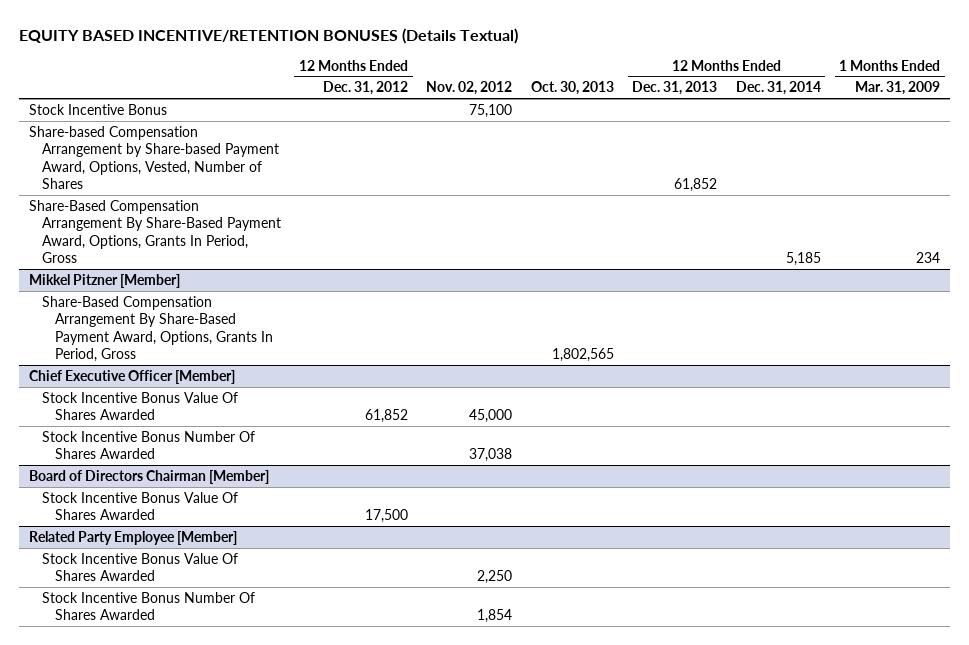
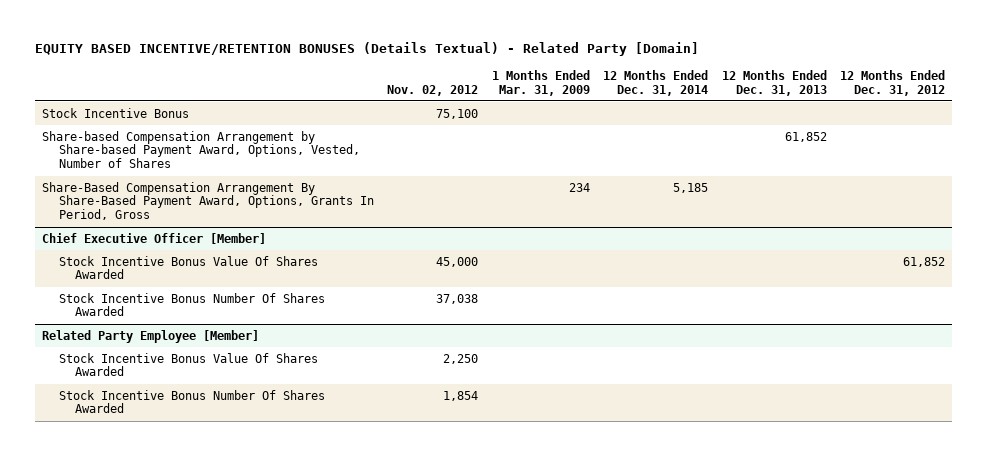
[19,27,519,44] EQUITY BASED INCENTIVE/RETENTION BONUSES (Details Textual) -> [35,41,700,56] EQUITY BASED INCENTIVE/RETENTION BONUSES (Details Textual) - Related Party [Domain]
[530,81,614,96] Oct. 30, 2013 -> none
[28,273,180,288] Mikkel Pitzner [Member] -> none
[41,295,273,363] Share-Based Compensation Arrangement By Share-Based Payment Award, Options, Grants In Period, Gross -> none
[28,469,269,484] Board of Directors Chairman [Member] -> none
[41,491,238,521] Stock Incentive Bonus Value Of Shares Awarded -> none

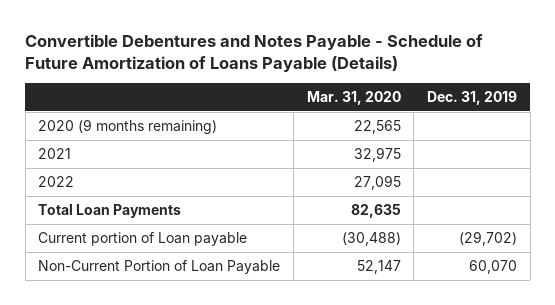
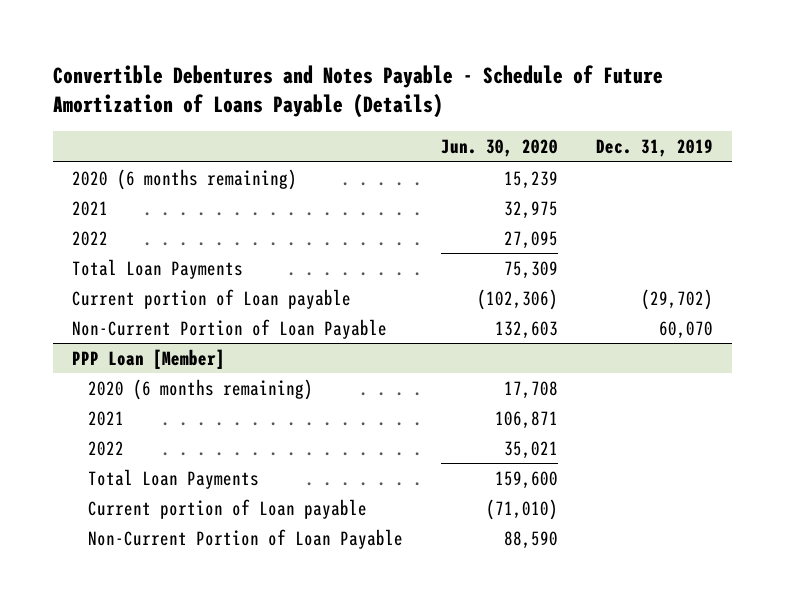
[306,91,401,106] Mar. 31, 2020 -> none
none -> [441,139,559,158] Jun. 30, 2020
[38,118,218,134] 2020 (9 months remaining) -> [72,168,298,190] 2020 (6 months remaining)
none -> [72,348,226,369] PPP Loan [Member]
none -> [88,378,314,400] 2020 (6 months remaining)
none -> [88,410,125,426] 2021
none -> [88,440,125,456] 2022
none -> [88,468,260,489] Total Loan Payments
none -> [88,498,368,519] Current portion of Loan payable
none -> [88,528,404,549] Non-Current Portion of Loan Payable

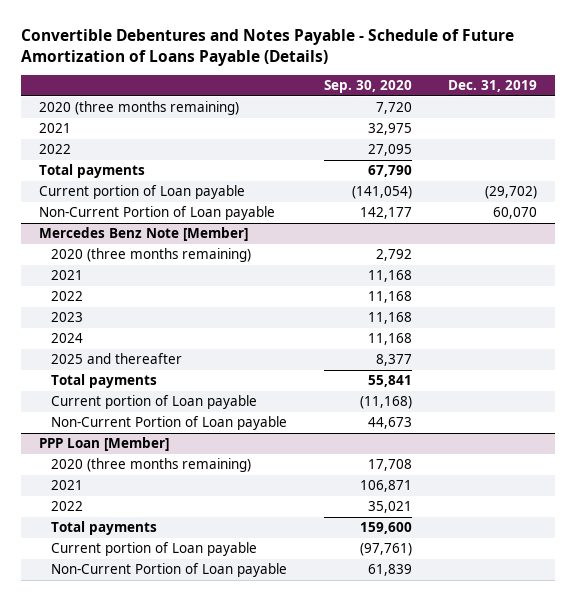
[441,139,559,158] Jun. 30, 2020 -> none
none -> [323,80,412,94] Sep. 30, 2020
[72,168,298,190] 2020 (6 months remaining) -> [38,101,239,116] 2020 (three months remaining)
[72,258,244,279] Total Loan Payments -> [38,164,145,179] Total payments
[72,318,388,339] Non-Current Portion of Loan Payable -> [38,206,275,221] Non-Current Portion of Loan payable
none -> [38,227,248,242] Mercedes Benz Note [Member]
none -> [51,248,252,263] 2020 (three months remaining)
none -> [51,270,84,281] 2021
none -> [51,291,84,302] 2022
none -> [51,312,84,323] 2023
none -> [51,333,84,344] 2024
none -> [51,353,183,365] 2025 and thereafter
none -> [51,374,158,389] Total payments
none -> [51,395,258,410] Current portion of Loan payable
none -> [51,416,288,431] Non-Current Portion of Loan payable
[88,378,314,400] 2020 (6 months remaining) -> [51,458,252,473] 2020 (three months remaining)
[88,468,260,489] Total Loan Payments -> [51,521,158,536] Total payments
[88,528,404,549] Non-Current Portion of Loan Payable -> [51,563,288,578] Non-Current Portion of Loan payable

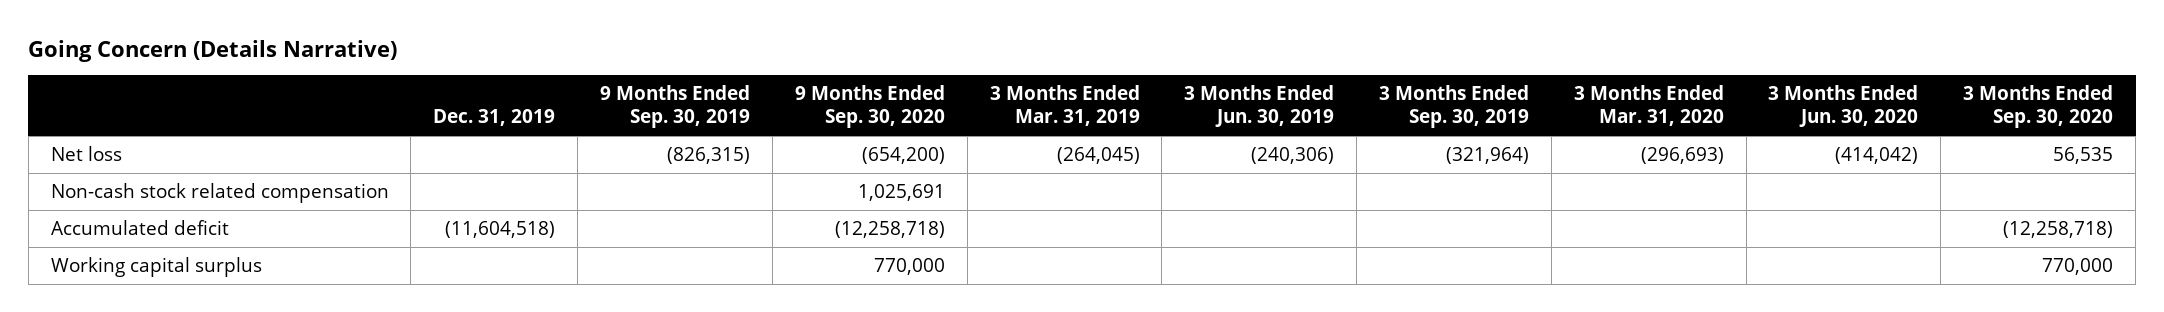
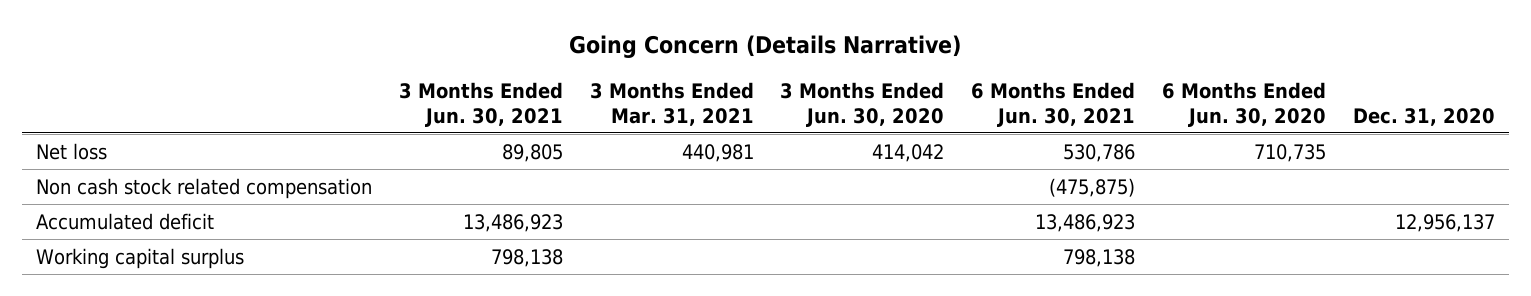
[433,109,556,127] Dec. 31, 2019 -> none
[600,85,751,129] 9 Months Ended Sep. 30, 2019 -> none
[794,85,945,129] 9 Months Ended Sep. 30, 2020 -> none
[989,85,1140,127] 3 Months Ended Mar. 31, 2019 -> none
[1184,85,1335,128] 3 Months Ended Jun. 30, 2019 -> none
[1379,85,1530,129] 3 Months Ended Sep. 30, 2019 -> none
[1573,85,1724,127] 3 Months Ended Mar. 31, 2020 -> none
[1963,85,2114,129] 3 Months Ended Sep. 30, 2020 -> none
none -> [398,81,563,127] 3 Months Ended Jun. 30, 2021
none -> [589,81,754,126] 3 Months Ended Mar. 31, 2021
none -> [971,81,1136,127] 6 Months Ended Jun. 30, 2021
none -> [1162,81,1327,127] 6 Months Ended Jun. 30, 2020
none -> [1353,107,1496,126] Dec. 31, 2020
[1835,146,1919,164] (414,042) -> [872,143,945,162] 414,042
[50,182,389,203] Non-cash stock related compensation -> [35,177,372,199] Non cash stock related compensation

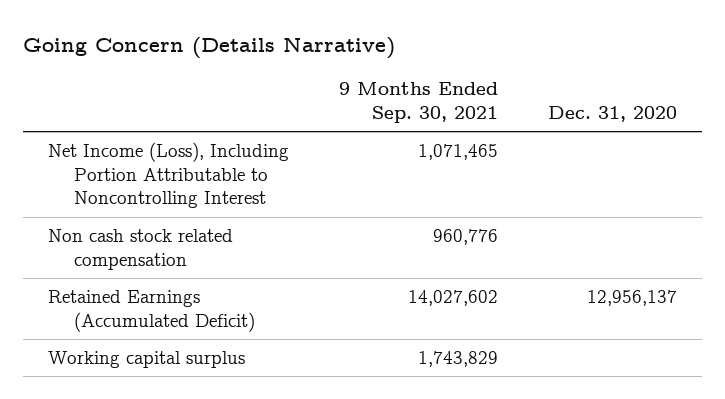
[398,81,563,127] 3 Months Ended Jun. 30, 2021 -> none
[589,81,754,126] 3 Months Ended Mar. 31, 2021 -> none
[780,81,945,127] 3 Months Ended Jun. 30, 2020 -> none
[971,81,1136,127] 6 Months Ended Jun. 30, 2021 -> none
[1162,81,1327,127] 6 Months Ended Jun. 30, 2020 -> none
none -> [339,82,499,124] 9 Months Ended Sep. 30, 2021
[35,142,107,160] Net loss -> none
none -> [48,142,290,209] Net Income (Loss), Including Portion Attributable to Noncontrolling Interest
[35,212,214,230] Accumulated deficit -> [48,290,256,332] Retained Earnings (Accumulated Deficit)

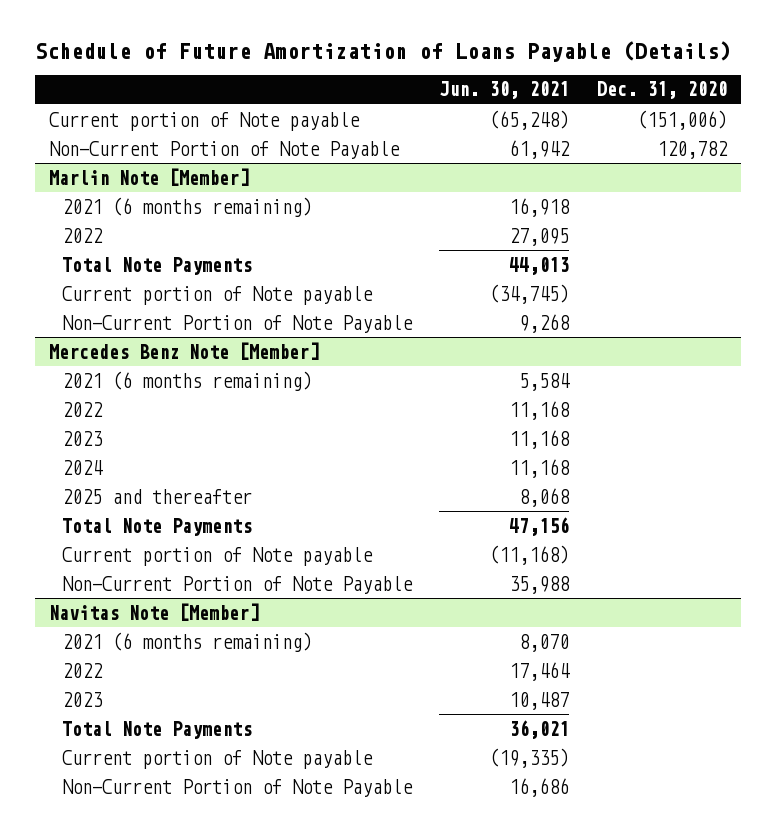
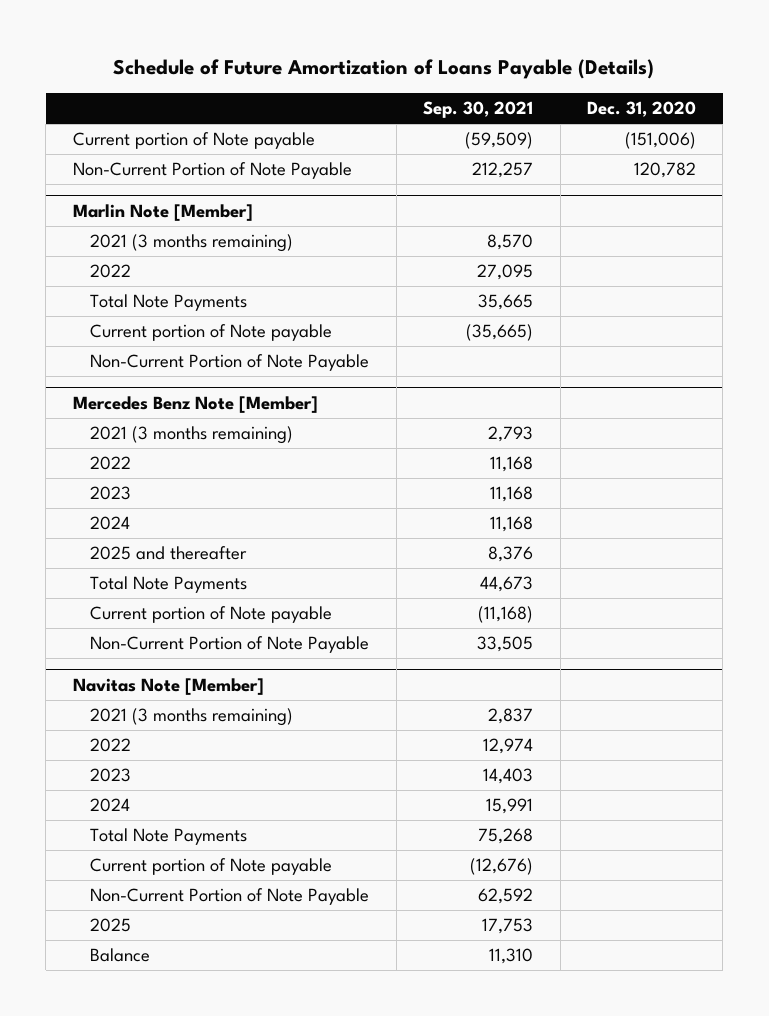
[439,81,570,100] Jun. 30, 2021 -> none
none -> [423,101,534,119] Sep. 30, 2021
[61,196,312,217] 2021 (6 months remaining) -> [90,234,294,253] 2021 (3 months remaining)
[61,370,312,391] 2021 (6 months remaining) -> [90,426,294,445] 2021 (3 months remaining)
[61,631,312,652] 2021 (6 months remaining) -> [90,708,294,727] 2021 (3 months remaining)
none -> [90,798,131,813] 2024
none -> [90,918,132,933] 2025
none -> [90,948,151,963] Balance

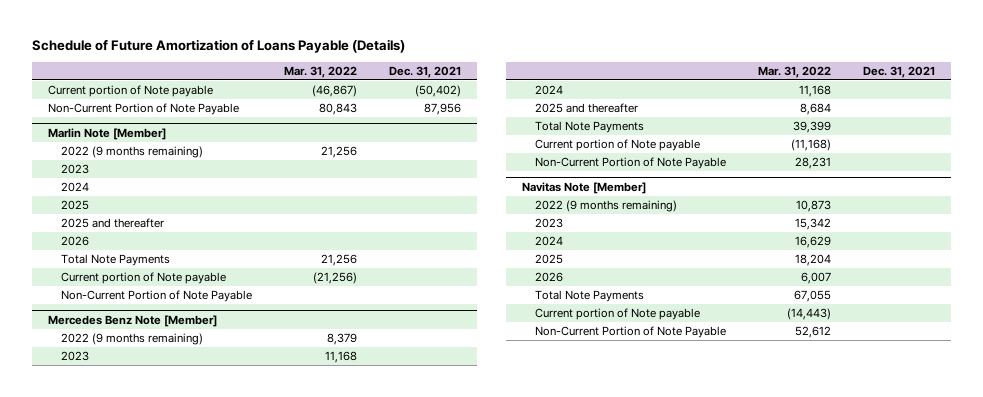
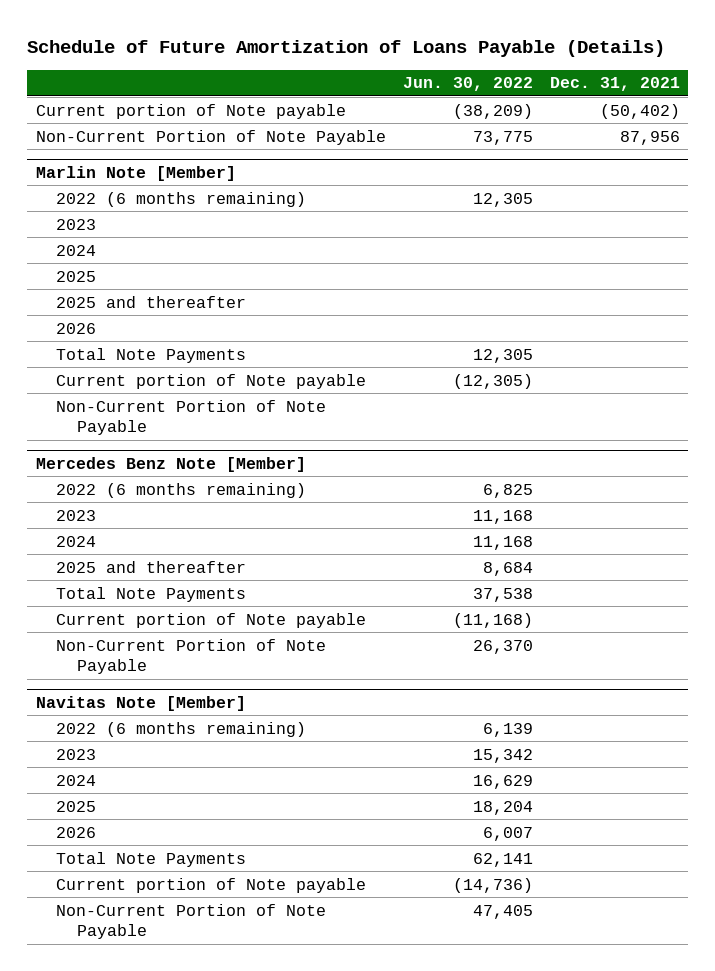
[284,66,358,79] Mar. 31, 2022 -> none
none -> [402,77,533,92] Jun. 30, 2022
[61,146,204,159] 2022 (9 months remaining) -> [56,191,307,207] 2022 (6 months remaining)
[61,333,204,346] 2022 (9 months remaining) -> [56,482,307,498] 2022 (6 months remaining)
[534,200,677,213] 2022 (9 months remaining) -> [56,721,307,737] 2022 (6 months remaining)

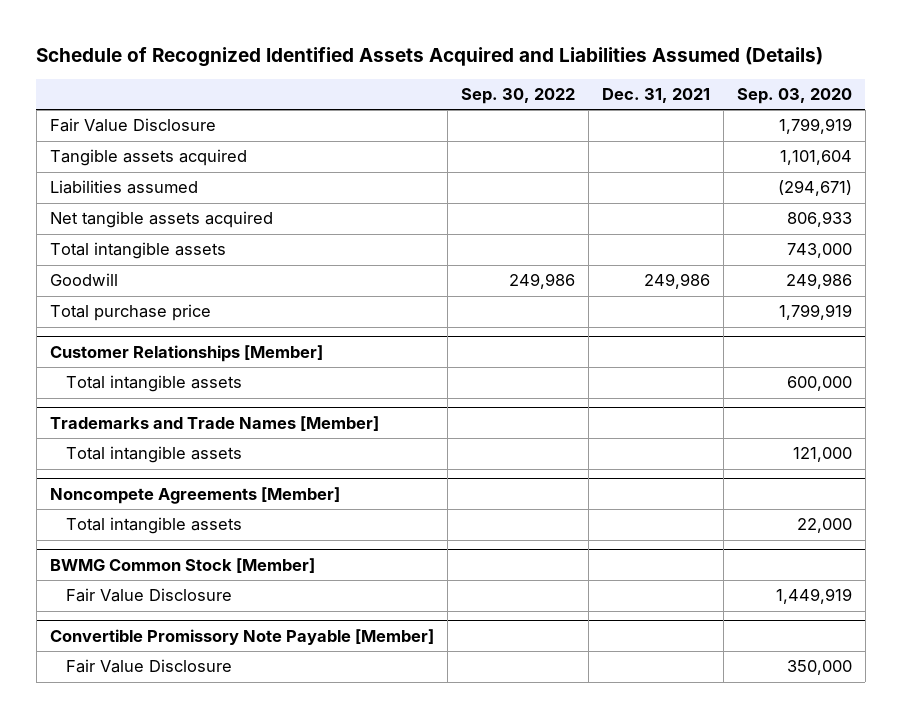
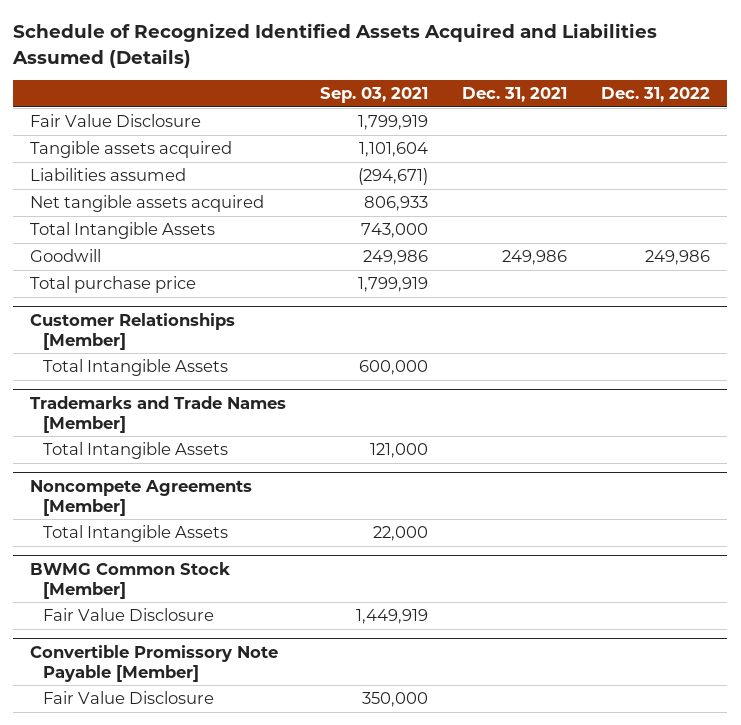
[460,87,575,104] Sep. 30, 2022 -> none
[736,87,852,104] Sep. 03, 2020 -> none
none -> [320,87,429,104] Sep. 03, 2021
none -> [601,87,711,103] Dec. 31, 2022
[49,242,226,260] Total intangible assets -> [30,222,216,240] Total Intangible Assets
[65,375,242,393] Total intangible assets -> [43,359,229,377] Total Intangible Assets
[65,446,242,464] Total intangible assets -> [43,442,229,460] Total Intangible Assets
[65,517,242,535] Total intangible assets -> [43,525,229,543] Total Intangible Assets

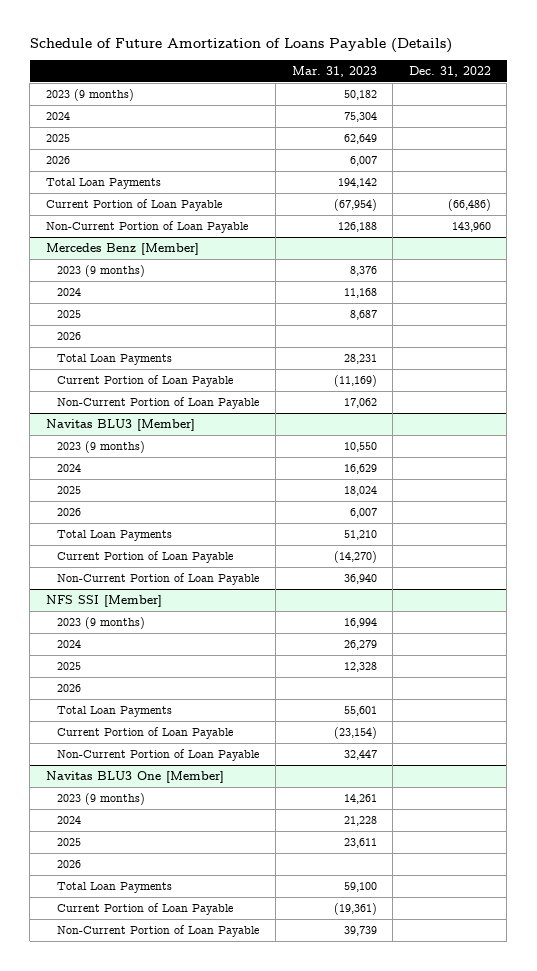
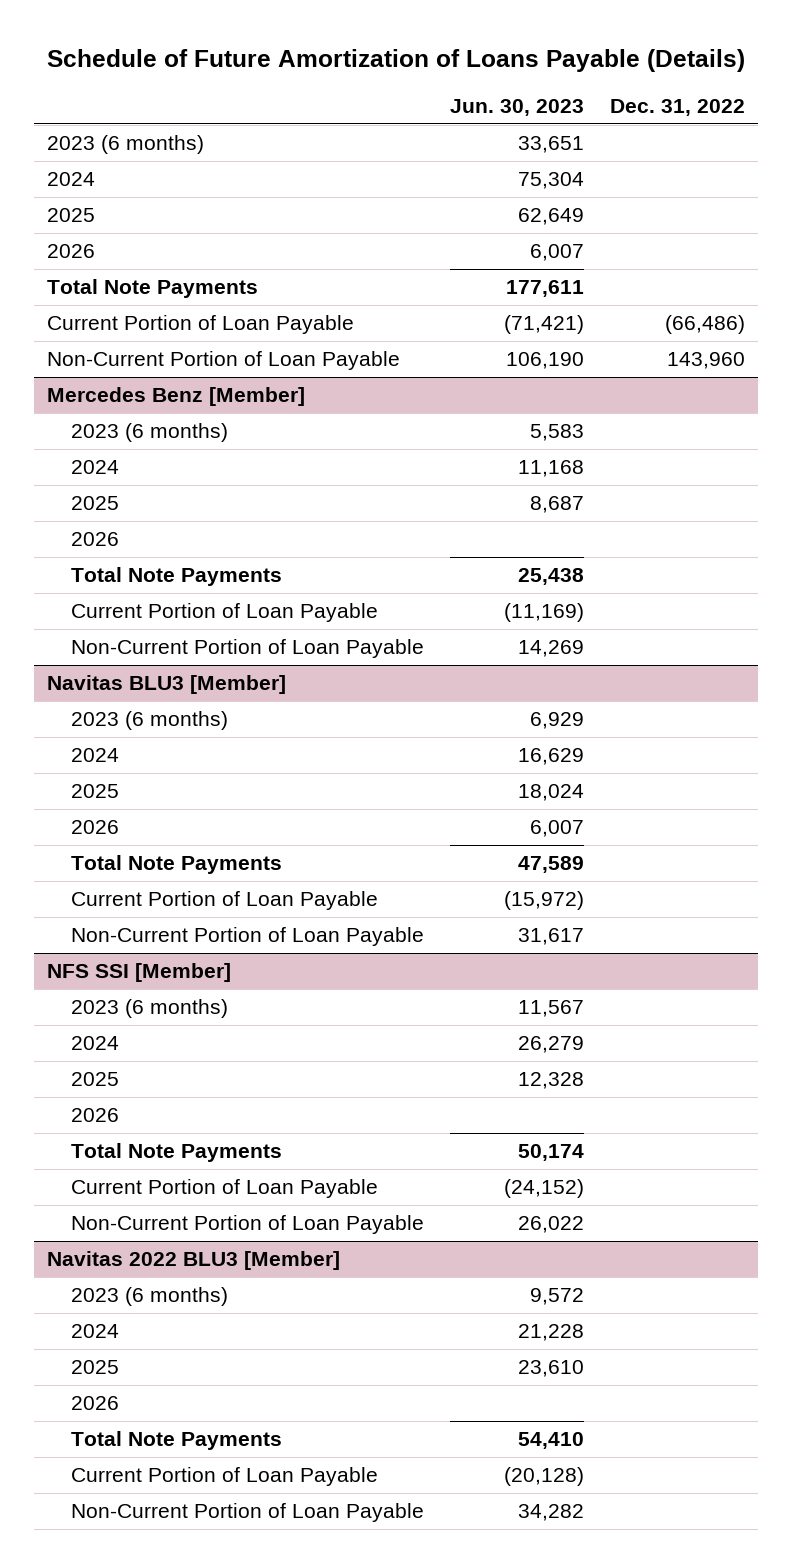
[291,65,377,77] Mar. 31, 2023 -> none
none -> [450,99,585,117] Jun. 30, 2023
[45,88,134,101] 2023 (9 months) -> [47,135,205,155] 2023 (6 months)
[45,177,161,189] Total Loan Payments -> [47,279,259,299] Total Note Payments
[57,264,146,277] 2023 (9 months) -> [71,423,229,443] 2023 (6 months)
[57,353,173,365] Total Loan Payments -> [71,567,283,587] Total Note Payments
[57,440,146,453] 2023 (9 months) -> [71,711,229,731] 2023 (6 months)
[57,529,173,541] Total Loan Payments -> [71,855,283,875] Total Note Payments
[57,616,146,629] 2023 (9 months) -> [71,999,229,1019] 2023 (6 months)
[57,705,173,717] Total Loan Payments -> [71,1143,283,1163] Total Note Payments
[45,770,224,783] Navitas BLU3 One [Member] -> [47,1251,341,1271] Navitas 2022 BLU3 [Member]
[57,792,146,805] 2023 (9 months) -> [71,1287,229,1307] 2023 (6 months)
[57,881,173,893] Total Loan Payments -> [71,1431,283,1451] Total Note Payments

